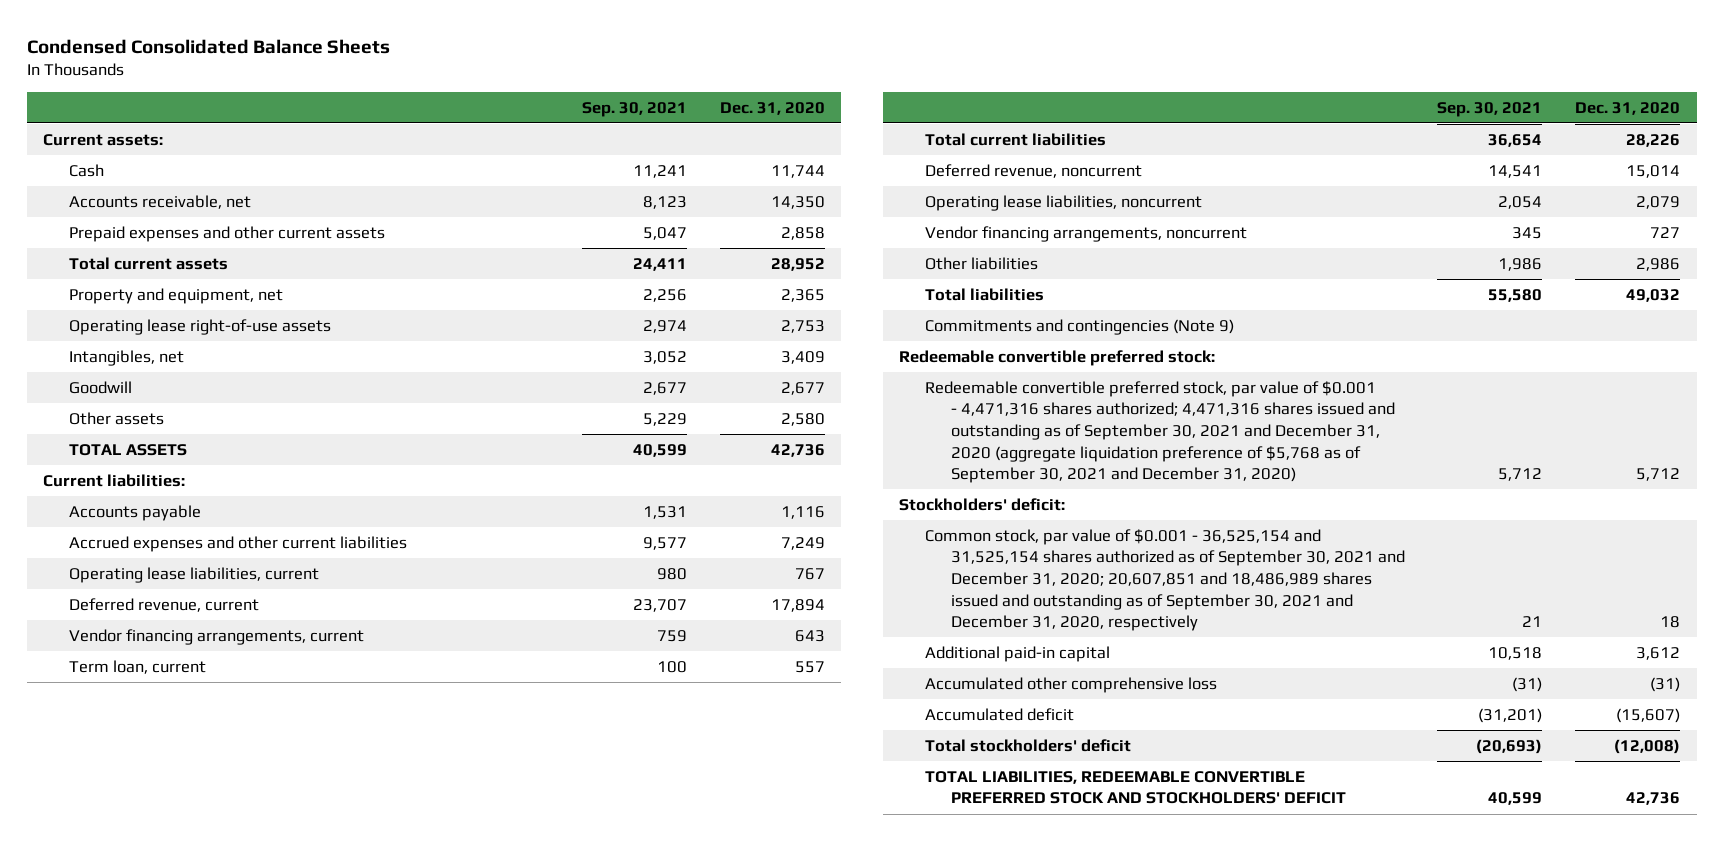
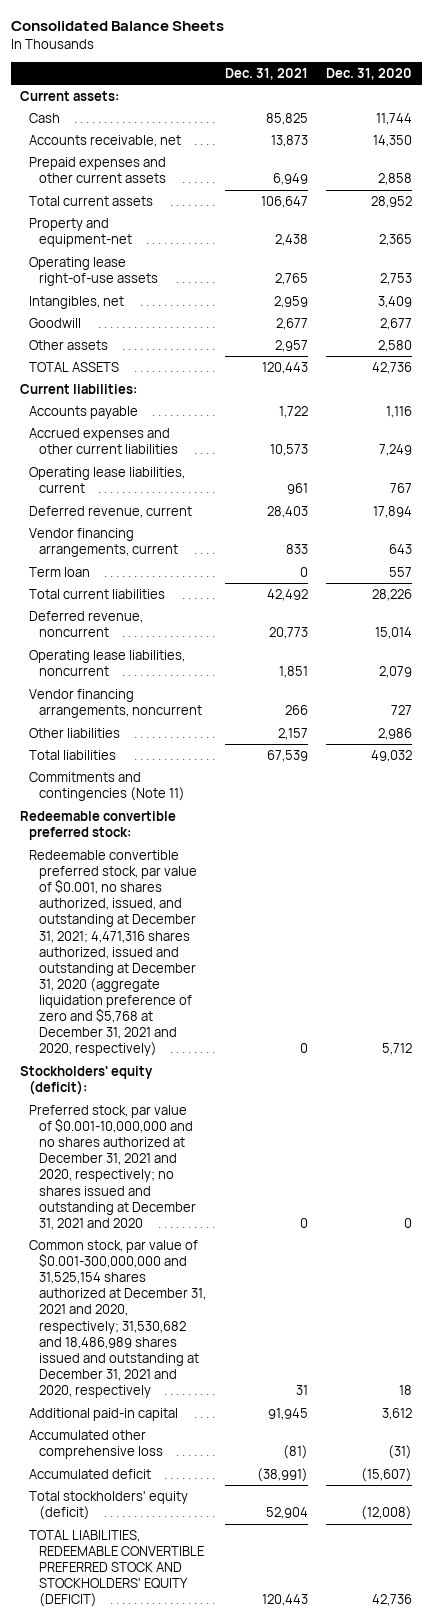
[26,38,390,54] Condensed Consolidated Balance Sheets -> [10,21,224,32] Consolidated Balance Sheets
[581,101,687,117] Sep. 30, 2021 -> none
none -> [224,67,308,80] Dec. 31, 2021
[69,287,284,304] Property and equipment, net -> [29,218,132,248] Property and equipment-net
[69,659,207,674] Term loan, current -> [29,567,91,578] Term loan
[924,318,1234,335] Commitments and contingencies (Note 9) -> [29,772,185,802] Commitments and contingencies (Note 11)
[924,380,1395,484] Redeemable convertible preferred stock, par value of $0.001 - 4,471,316 shares authorized; 4,471,316 shares issued and outstanding as of September 30, 2021 and December 31, 2020 (aggregate liquidation preference of $5,768 as of September 30, 2021 and December 31, 2020) -> [29,850,197,1057] Redeemable convertible preferred stock, par value of $0.001, no shares authorized, issued, and outstanding at December 31, 2021; 4,471,316 shares authorized, issued and outstanding at December 31, 2020 (aggregate liquidation preference of zero and $5,768 at December 31, 2021 and 2020, respectively)
[899,497,1066,511] Stockholders' deficit: -> [20,1066,154,1096] Stockholders' equity (deficit):
none -> [29,1105,196,1230] Preferred stock, par value of $0.001-10,000,000 and no shares authorized at December 31, 2021 and 2020, respectively; no shares issued and outstanding at December 31, 2021 and 2020
[924,528,1405,632] Common stock, par value of $0.001 - 36,525,154 and 31,525,154 shares authorized as of September 30, 2021 and December 31, 2020; 20,607,851 and 18,486,989 shares issued and outstanding as of September 30, 2021 and December 31, 2020, respectively -> [29,1240,206,1399] Common stock, par value of $0.001-300,000,000 and 31,525,154 shares authorized at December 31, 2021 and 2020, respectively; 31,530,682 and 18,486,989 shares issued and outstanding at December 31, 2021 and 2020, respectively
[924,738,1131,752] Total stockholders' deficit -> [29,1491,189,1521] Total stockholders' equity (deficit)
[924,770,1346,805] TOTAL LIABILITIES, REDEEMABLE CONVERTIBLE PREFERRED STOCK AND STOCKHOLDERS' DEFICIT -> [29,1530,204,1608] TOTAL LIABILITIES, REDEEMABLE CONVERTIBLE PREFERRED STOCK AND STOCKHOLDERS' EQUITY (DEFICIT)

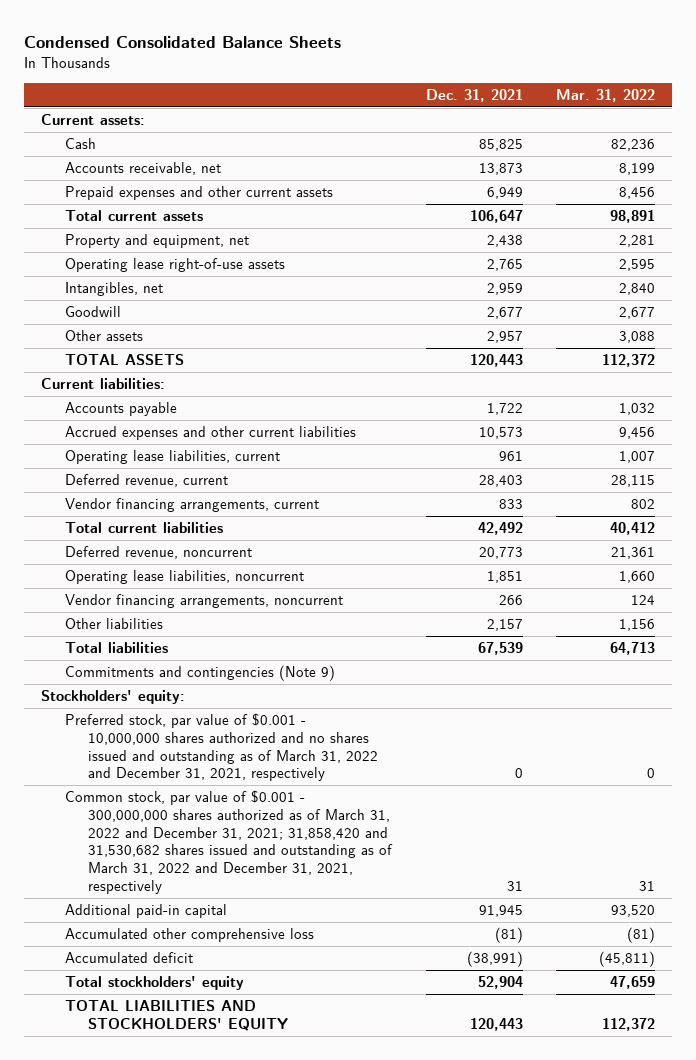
[10,21,224,32] Consolidated Balance Sheets -> [24,35,342,48] Condensed Consolidated Balance Sheets
[326,67,413,80] Dec. 31, 2020 -> none
none -> [556,88,656,102] Mar. 31, 2022
[29,218,132,248] Property and equipment-net -> [64,234,249,249] Property and equipment, net
[29,567,91,578] Term loan -> none
[20,1066,154,1096] Stockholders' equity (deficit): -> none
[29,1105,196,1230] Preferred stock, par value of $0.001-10,000,000 and no shares authorized at December 31, 2021 and 2020, respectively; no shares issued and outstanding at December 31, 2021 and 2020 -> none
[29,772,185,802] Commitments and contingencies (Note 11) -> [64,665,335,682] Commitments and contingencies (Note 9)
[20,811,177,841] Redeemable convertible preferred stock: -> [41,690,186,705] Stockholders' equity:
[29,850,197,1057] Redeemable convertible preferred stock, par value of $0.001, no shares authorized, issued, and outstanding at December 31, 2021; 4,471,316 shares authorized, issued and outstanding at December 31, 2020 (aggregate liquidation preference of zero and $5,768 at December 31, 2021 and 2020, respectively) -> [64,713,379,782] Preferred stock, par value of $0.001 - 10,000,000 shares authorized and no shares issued and outstanding as of March 31, 2022 and December 31, 2021, respectively
[29,1240,206,1399] Common stock, par value of $0.001-300,000,000 and 31,525,154 shares authorized at December 31, 2021 and 2020, respectively; 31,530,682 and 18,486,989 shares issued and outstanding at December 31, 2021 and 2020, respectively -> [64,790,394,894] Common stock, par value of $0.001 - 300,000,000 shares authorized as of March 31, 2022 and December 31, 2021; 31,858,420 and 31,530,682 shares issued and outstanding as of March 31, 2022 and December 31, 2021, respectively
[29,1491,189,1521] Total stockholders' equity (deficit) -> [64,976,244,991] Total stockholders' equity
[29,1530,204,1608] TOTAL LIABILITIES, REDEEMABLE CONVERTIBLE PREFERRED STOCK AND STOCKHOLDERS' EQUITY (DEFICIT) -> [64,1000,289,1032] TOTAL LIABILITIES AND STOCKHOLDERS' EQUITY

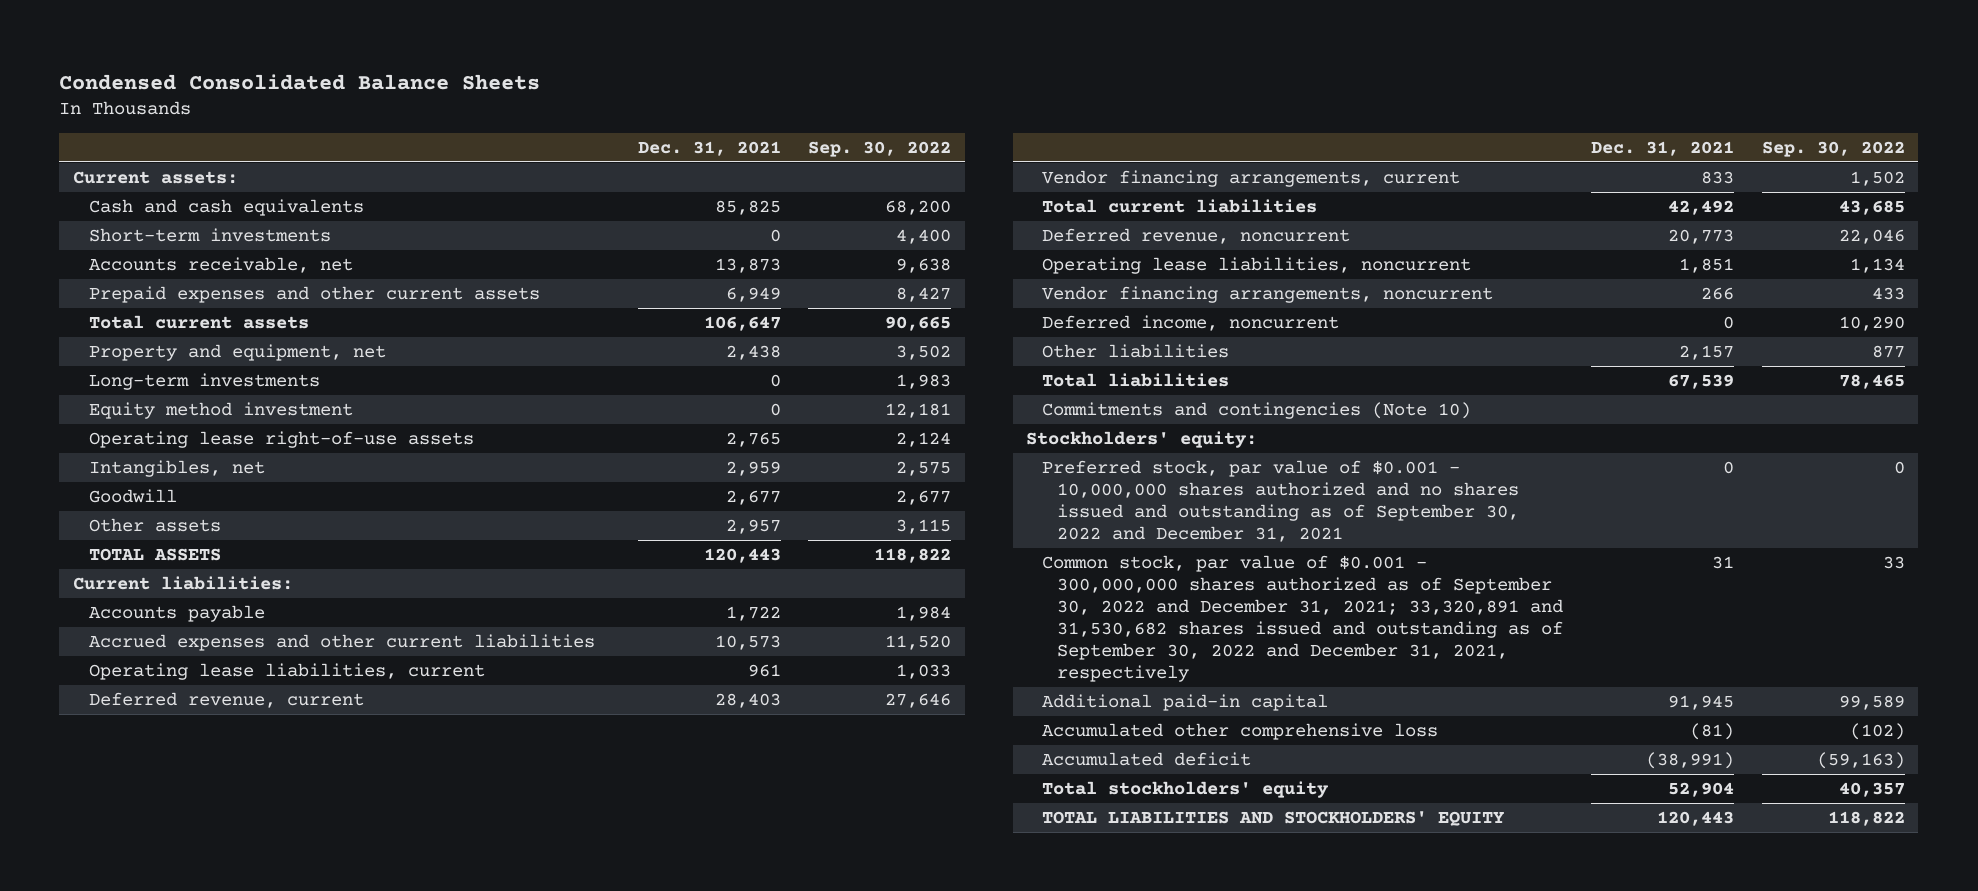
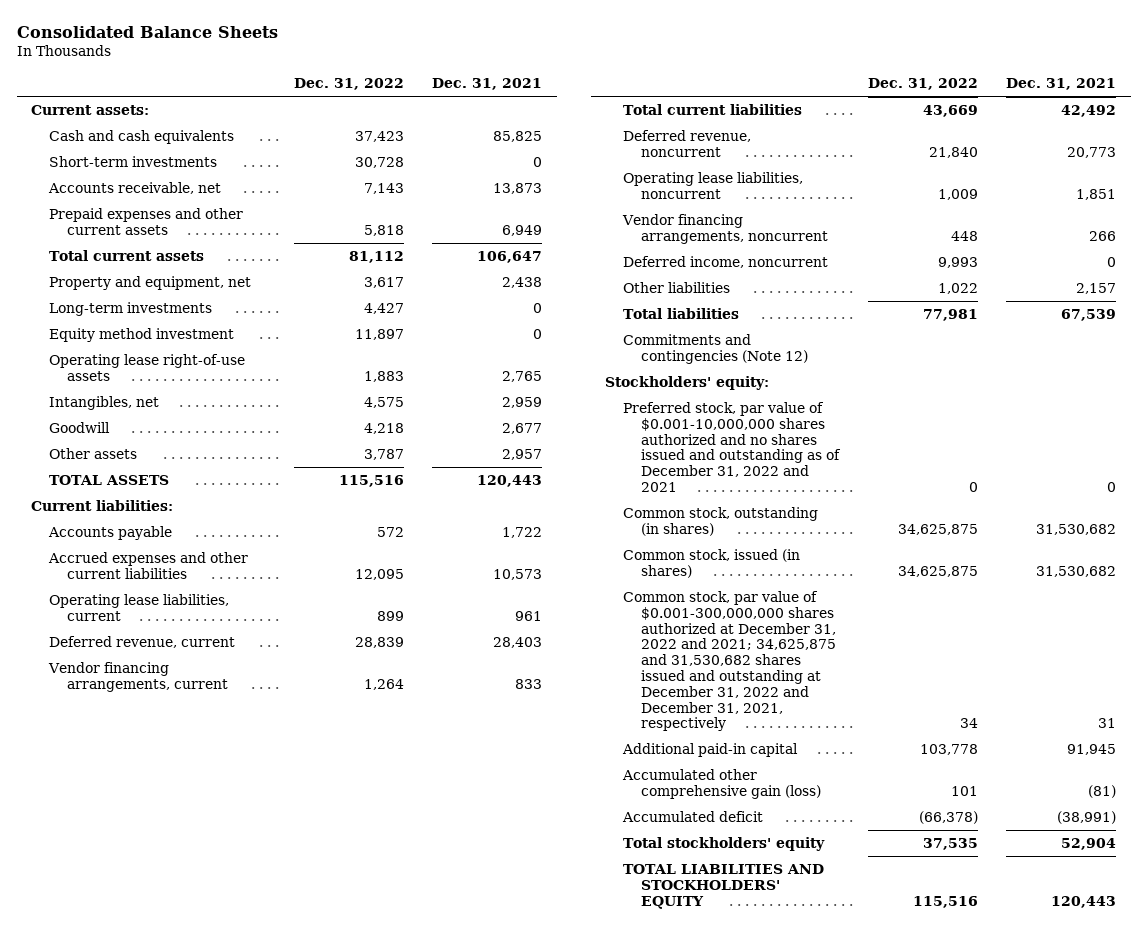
[59,73,541,90] Condensed Consolidated Balance Sheets -> [16,25,278,38] Consolidated Balance Sheets
[808,141,952,158] Sep. 30, 2022 -> none
none -> [293,77,404,90] Dec. 31, 2022
[1041,401,1471,419] Commitments and contingencies (Note 10) -> [623,334,808,364] Commitments and contingencies (Note 12)
[1041,459,1520,543] Preferred stock, par value of $0.001 - 10,000,000 shares authorized and no shares issued and outstanding as of September 30, 2022 and December 31, 2021 -> [623,402,841,492] Preferred stock, par value of $0.001-10,000,000 shares authorized and no shares issued and outstanding as of December 31, 2022 and 2021
none -> [623,507,819,536] Common stock, outstanding (in shares)
none -> [623,549,801,578] Common stock, issued (in shares)
[1041,554,1564,683] Common stock, par value of $0.001 - 300,000,000 shares authorized as of September 30, 2022 and December 31, 2021; 33,320,891 and 31,530,682 shares issued and outstanding as of September 30, 2022 and December 31, 2021, respectively -> [623,591,836,732] Common stock, par value of $0.001-300,000,000 shares authorized at December 31, 2022 and 2021; 34,625,875 and 31,530,682 shares issued and outstanding at December 31, 2022 and December 31, 2021, respectively
[1041,722,1438,740] Accumulated other comprehensive loss -> [622,769,821,799] Accumulated other comprehensive gain (loss)

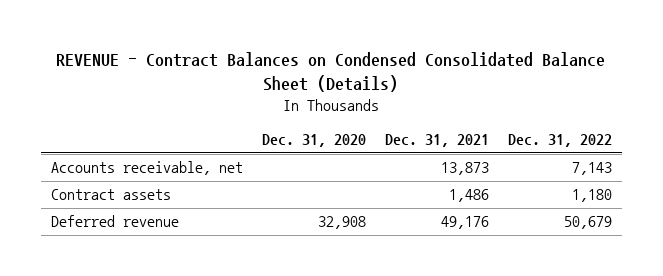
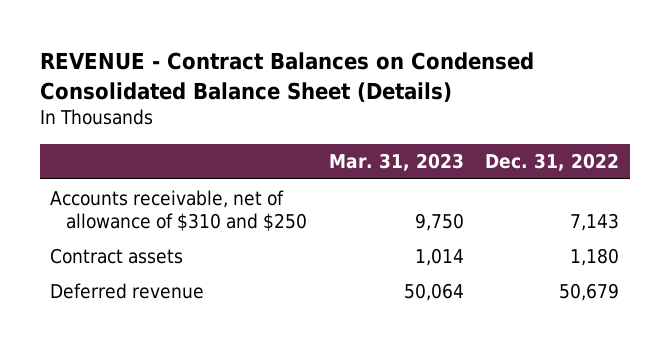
[261,134,366,148] Dec. 31, 2020 -> none
[384,134,489,148] Dec. 31, 2021 -> none
none -> [328,153,464,172] Mar. 31, 2023
[50,161,243,176] Accounts receivable, net -> [50,189,308,231] Accounts receivable, net of allowance of $310 and $250

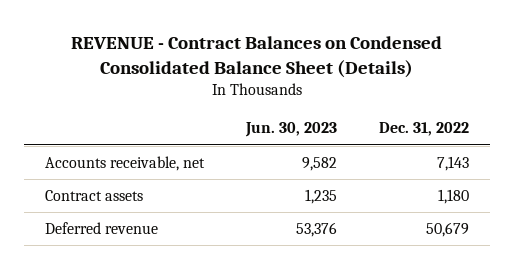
[328,153,464,172] Mar. 31, 2023 -> none
none -> [244,122,337,138] Jun. 30, 2023
[50,189,308,231] Accounts receivable, net of allowance of $310 and $250 -> [44,156,205,172] Accounts receivable, net

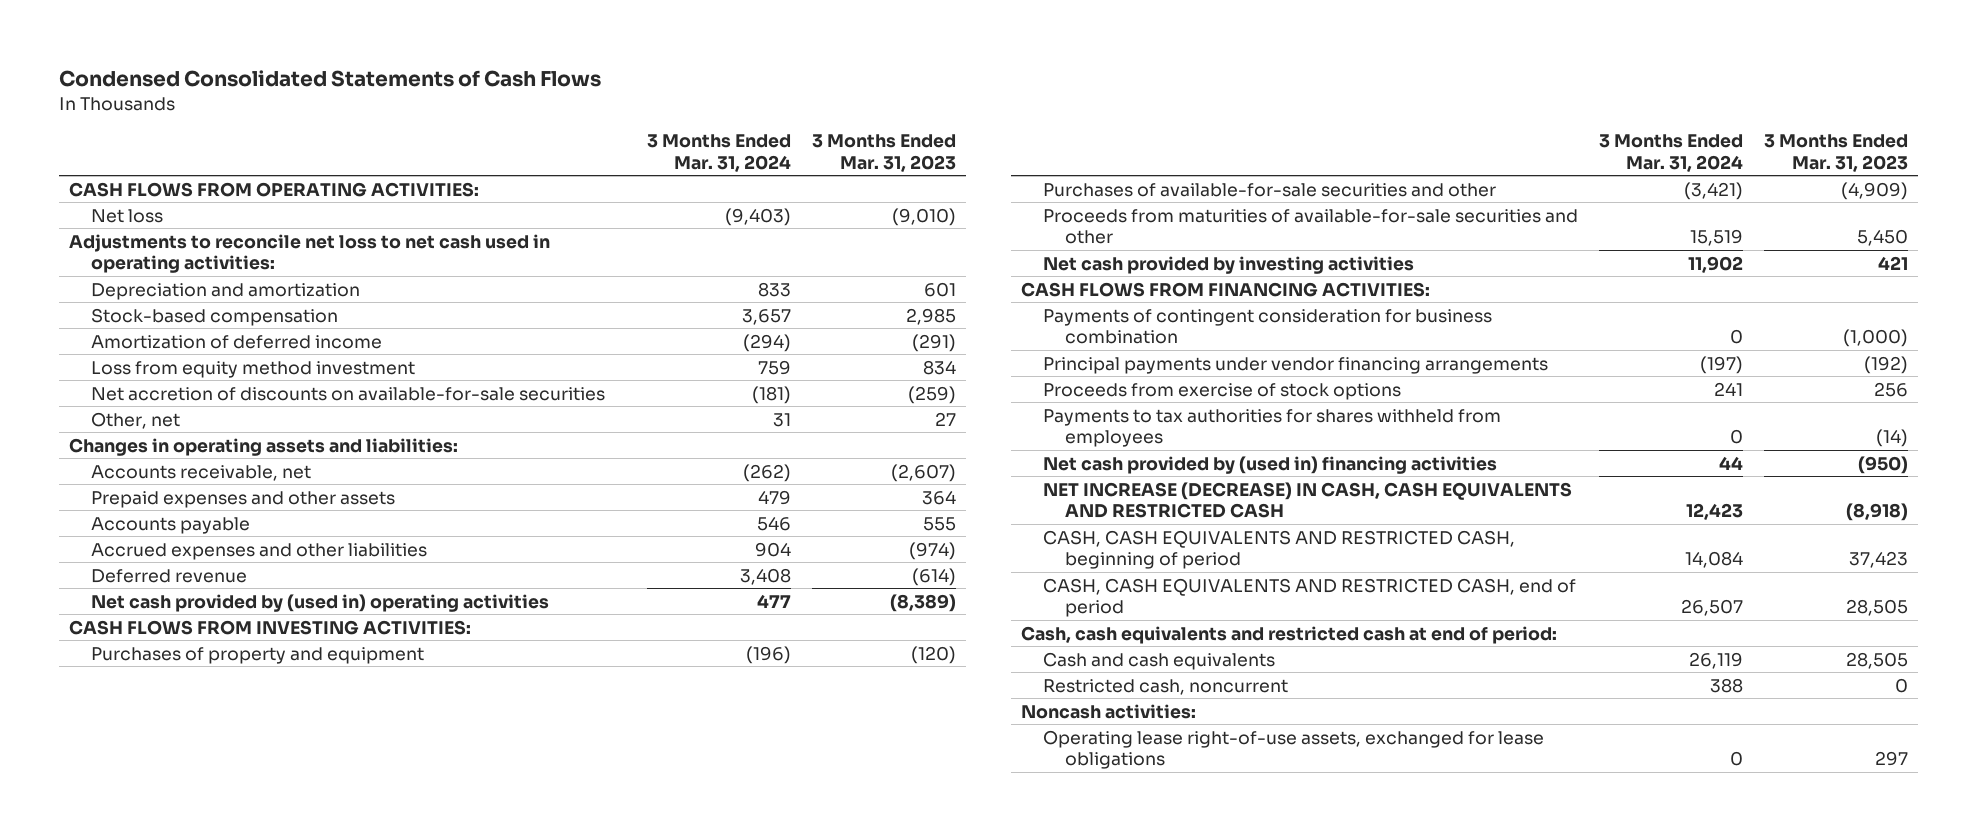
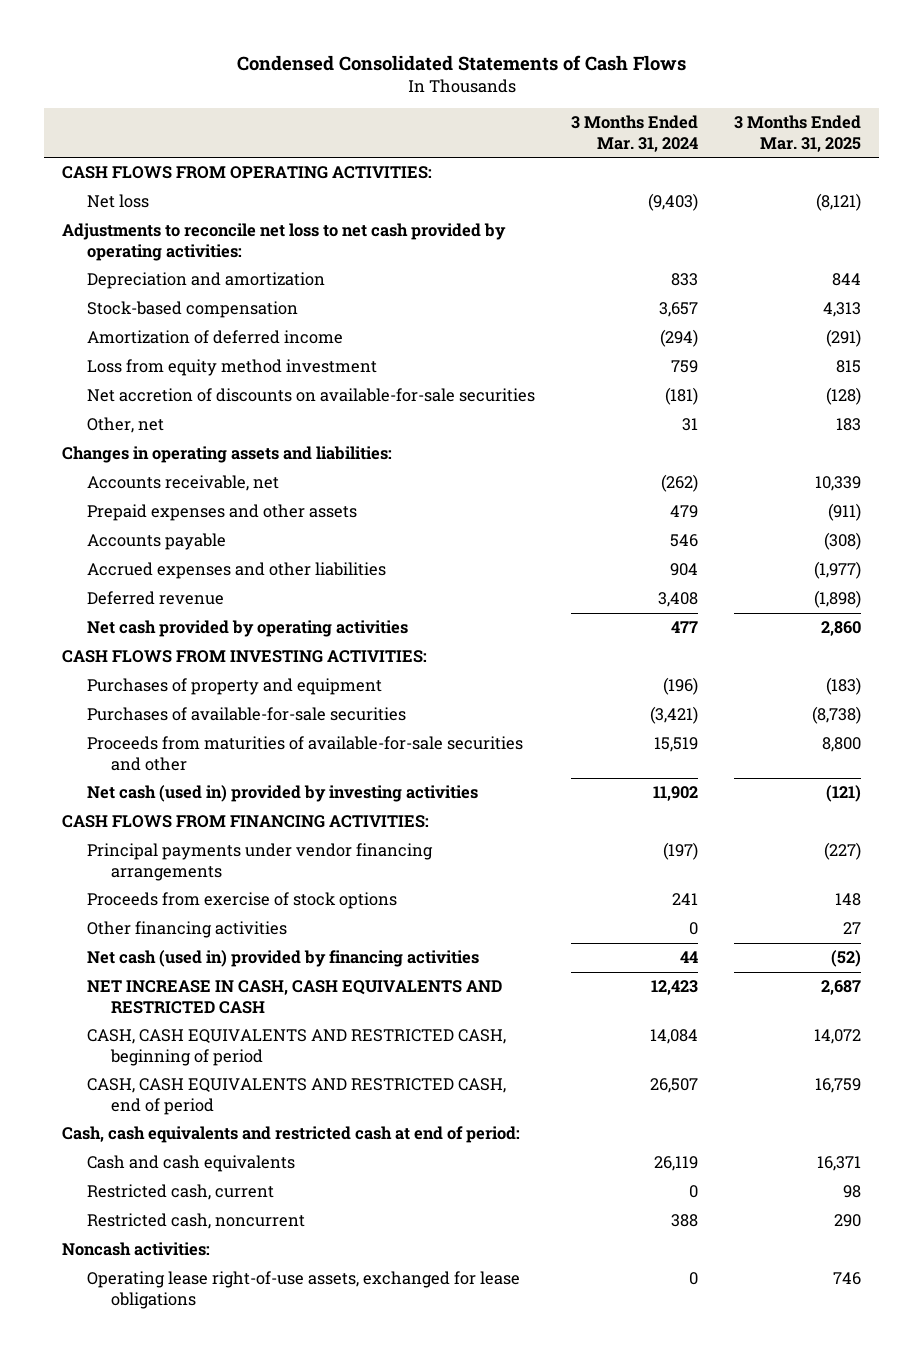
[811,134,956,172] 3 Months Ended Mar. 31, 2023 -> none
none -> [733,115,861,152] 3 Months Ended Mar. 31, 2025
[69,233,551,273] Adjustments to reconcile net loss to net cash used in operating activities: -> [62,223,507,261] Adjustments to reconcile net loss to net cash provided by operating activities:
[91,593,550,612] Net cash provided by (used in) operating activities -> [86,620,408,638] Net cash provided by operating activities
[1042,182,1496,197] Purchases of available-for-sale securities and other -> [86,707,406,722] Purchases of available-for-sale securities
[1042,255,1414,274] Net cash provided by investing activities -> [86,785,478,803] Net cash (used in) provided by investing activities
[1042,308,1492,344] Payments of contingent consideration for business combination -> none
[1042,408,1501,447] Payments to tax authorities for shares withheld from employees -> none
none -> [86,921,287,939] Other financing activities
[1042,455,1497,474] Net cash provided by (used in) financing activities -> [86,950,479,968] Net cash (used in) provided by financing activities
[1042,481,1572,518] NET INCREASE (DECREASE) IN CASH, CASH EQUIVALENTS AND RESTRICTED CASH -> [86,980,502,1014] NET INCREASE IN CASH, CASH EQUIVALENTS AND RESTRICTED CASH
none -> [86,1184,274,1201] Restricted cash, current

